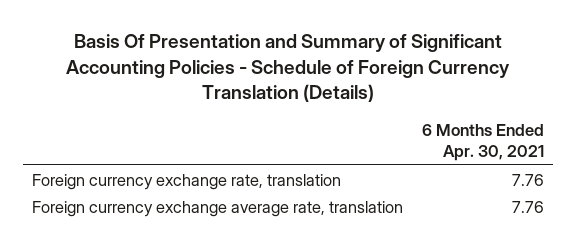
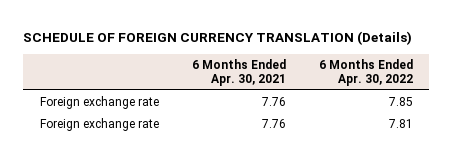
[66,34,511,103] Basis Of Presentation and Summary of Significant Accounting Policies - Schedule of Foreign Currency Translation (Details) -> [23,30,413,45] SCHEDULE OF FOREIGN CURRENCY TRANSLATION (Details)
none -> [318,58,413,86] 6 Months Ended Apr. 30, 2022
[32,173,342,190] Foreign currency exchange rate, translation -> [39,96,159,110] Foreign exchange rate
[32,200,404,217] Foreign currency exchange average rate, translation -> [39,118,159,132] Foreign exchange rate

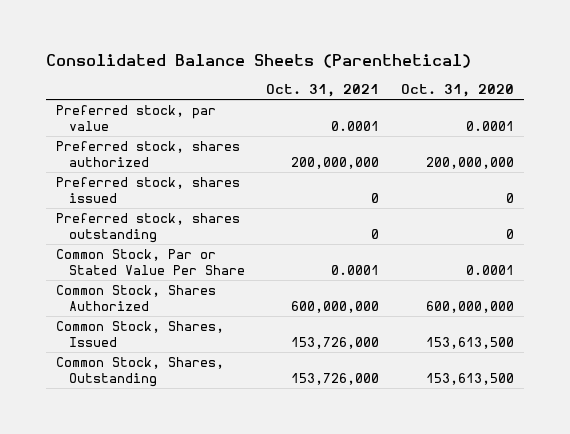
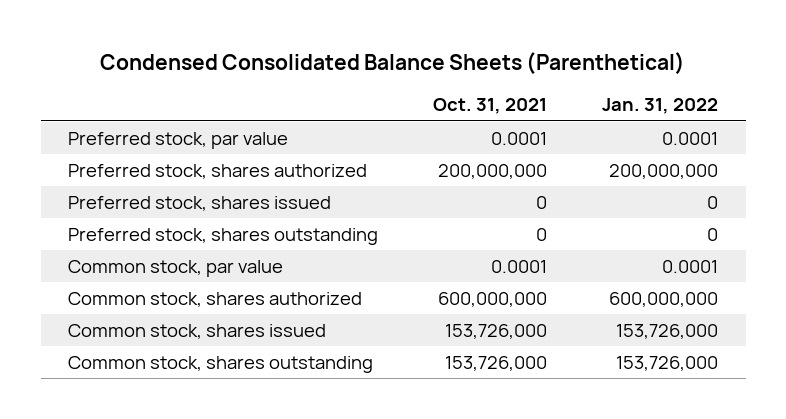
[45,53,471,68] Consolidated Balance Sheets (Parenthetical) -> [100,51,686,74] Condensed Consolidated Balance Sheets (Parenthetical)
[400,83,514,97] Oct. 31, 2020 -> none
none -> [602,98,719,115] Jan. 31, 2022
[56,249,246,275] Common Stock, Par or Stated Value Per Share -> [68,259,284,277] Common stock, par value
[56,285,217,311] Common Stock, Shares Authorized -> [68,291,363,307] Common stock, shares authorized
[56,321,225,347] Common Stock, Shares, Issued -> [68,323,327,339] Common stock, shares issued
[56,357,225,387] Common Stock, Shares, Outstanding -> [68,355,374,373] Common stock, shares outstanding

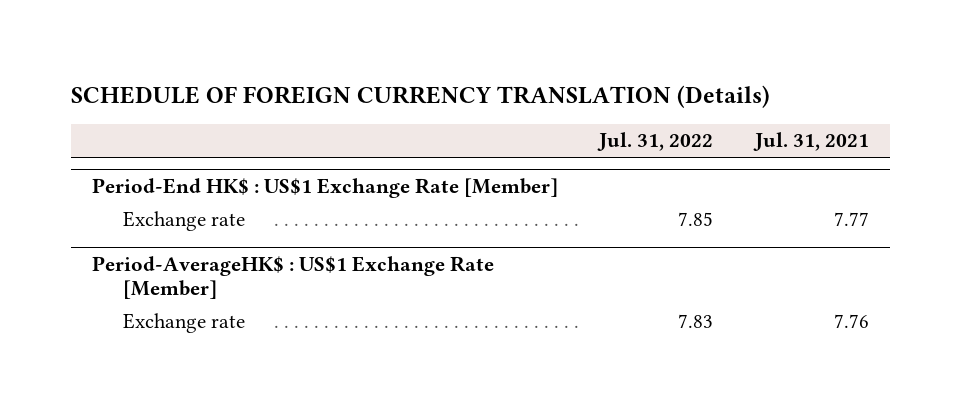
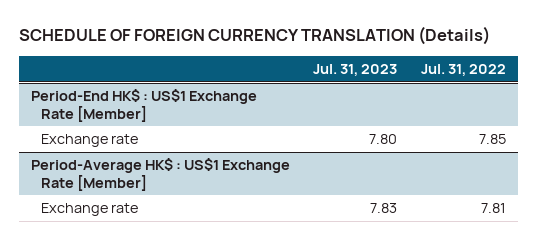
[753,132,870,152] Jul. 31, 2021 -> none
none -> [313,64,398,77] Jul. 31, 2023
[91,256,494,300] Period-AverageHK$ : US$1 Exchange Rate [Member] -> [30,158,290,191] Period-Average HK$ : US$1 Exchange Rate [Member]
[678,314,714,329] 7.83 -> [480,203,506,214] 7.81

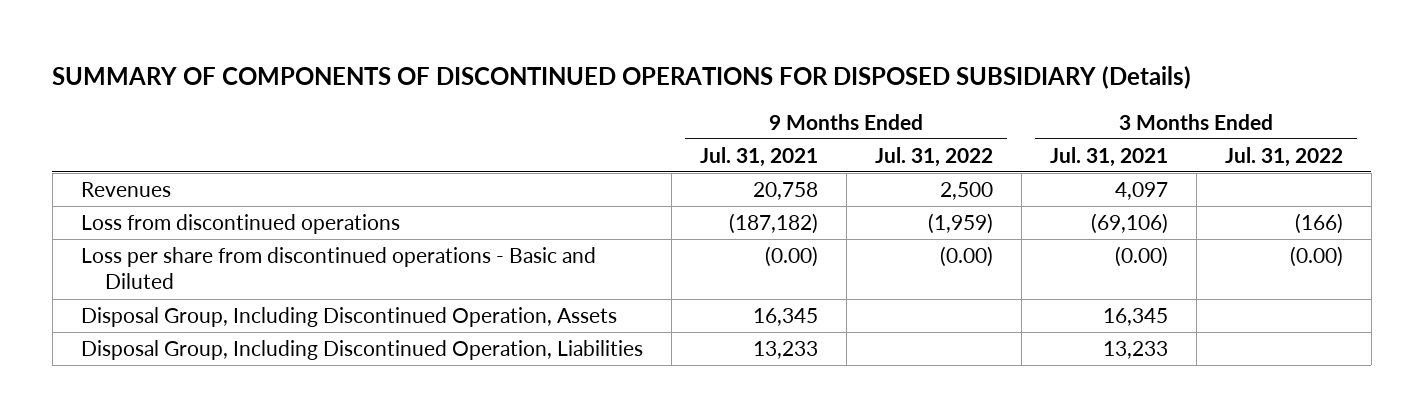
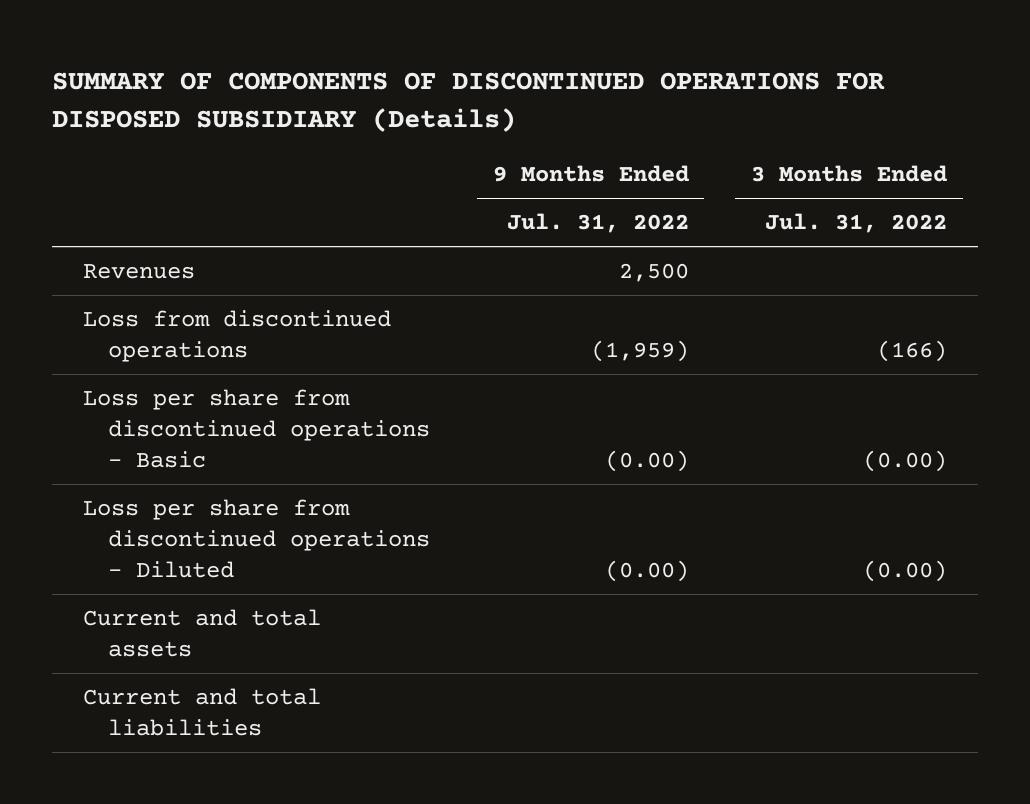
[699,146,818,167] Jul. 31, 2021 -> none
[1049,146,1168,167] Jul. 31, 2021 -> none
[80,247,596,290] Loss per share from discontinued operations - Basic and Diluted -> [83,388,431,468] Loss per share from discontinued operations - Basic
none -> [83,498,431,578] Loss per share from discontinued operations - Diluted
[80,307,617,328] Disposal Group, Including Discontinued Operation, Assets -> [83,608,322,657] Current and total assets
[80,340,643,361] Disposal Group, Including Discontinued Operation, Liabilities -> [83,687,322,736] Current and total liabilities

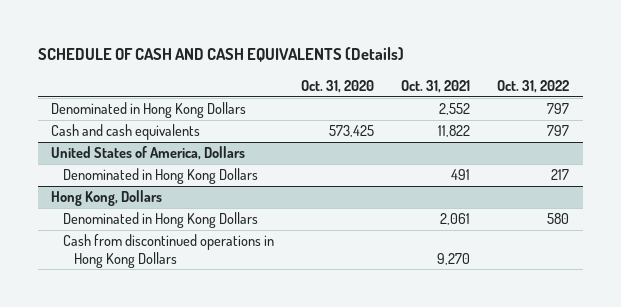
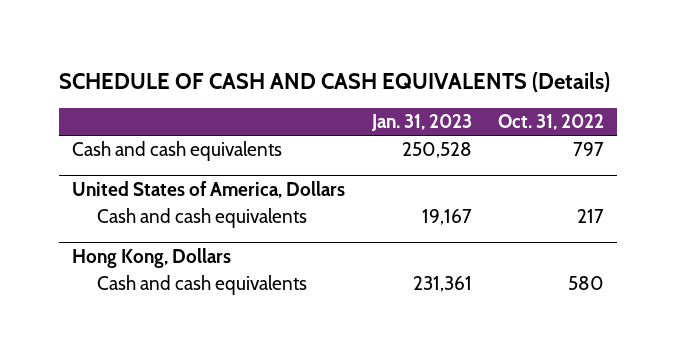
[300,80,374,94] Oct. 31, 2020 -> none
[401,80,471,94] Oct. 31, 2021 -> none
none -> [370,114,472,132] Jan. 31, 2023
[51,102,247,119] Denominated in Hong Kong Dollars -> none
[62,168,258,185] Denominated in Hong Kong Dollars -> [96,208,307,229] Cash and cash equivalents
[62,234,274,268] Cash from discontinued operations in Hong Kong Dollars -> none
[62,212,258,229] Denominated in Hong Kong Dollars -> [96,275,307,296] Cash and cash equivalents

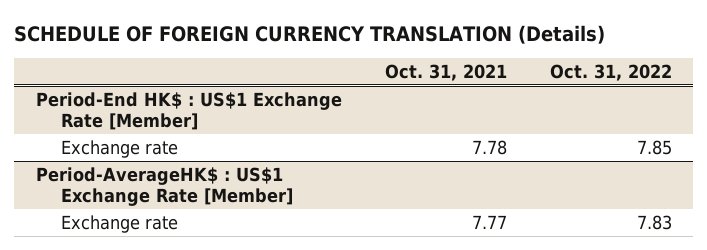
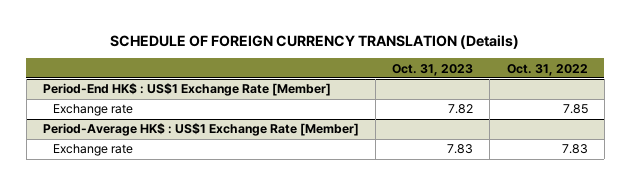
[384,63,507,81] Oct. 31, 2021 -> none
none -> [392,63,474,76] Oct. 31, 2023
[35,166,293,207] Period-AverageHK$ : US$1 Exchange Rate [Member] -> [43,123,360,137] Period-Average HK$ : US$1 Exchange Rate [Member]

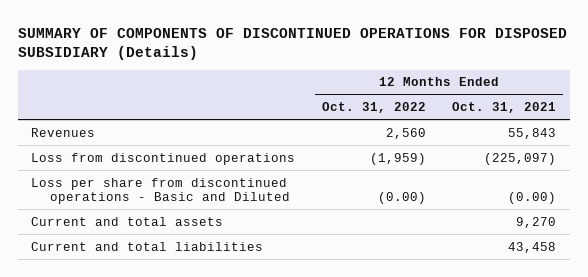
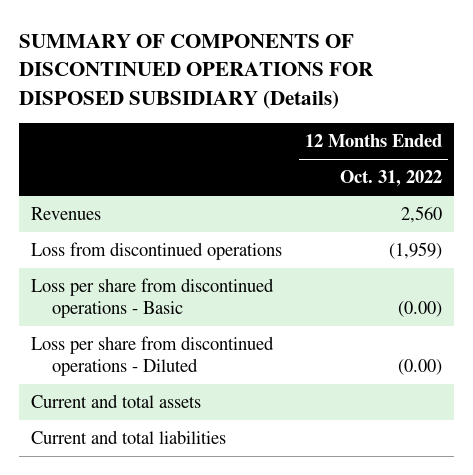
[452,102,557,114] Oct. 31, 2021 -> none
[31,177,290,205] Loss per share from discontinued operations - Basic and Diluted -> [30,278,274,319] Loss per share from discontinued operations - Basic
none -> [30,336,274,377] Loss per share from discontinued operations - Diluted

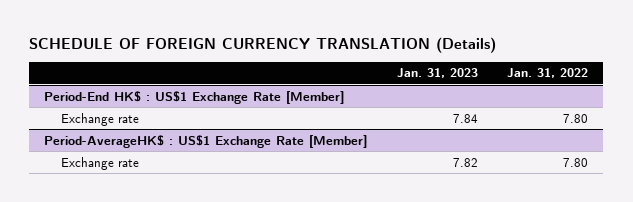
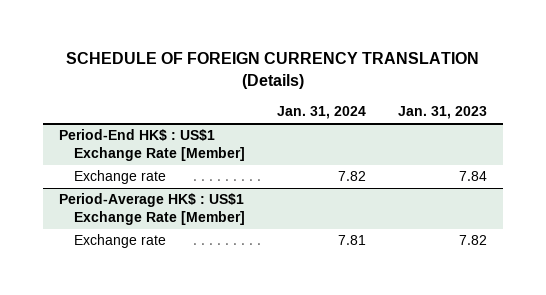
[507,68,589,79] Jan. 31, 2022 -> none
none -> [277,106,367,120] Jan. 31, 2024
[44,134,368,148] Period-AverageHK$ : US$1 Exchange Rate [Member] -> [58,193,246,225] Period-Average HK$ : US$1 Exchange Rate [Member]

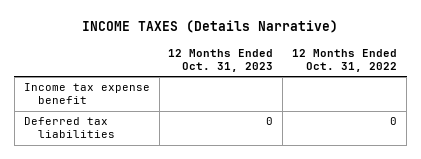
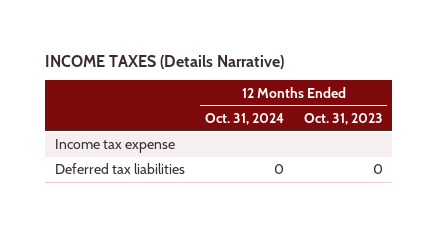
[292,48,398,72] 12 Months Ended Oct. 31, 2022 -> none
none -> [204,112,284,125] Oct. 31, 2024
[23,83,150,105] Income tax expense benefit -> [54,139,175,154] Income tax expense

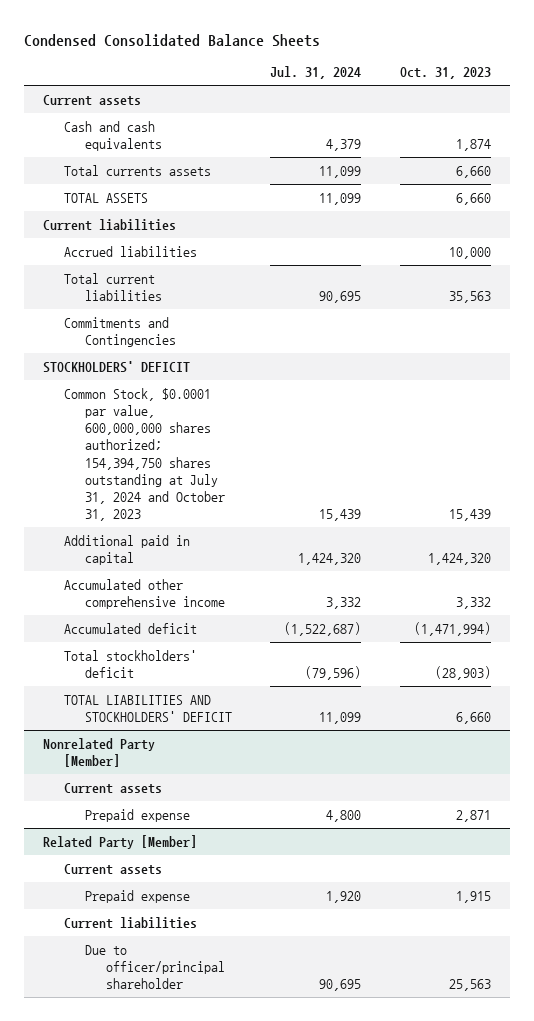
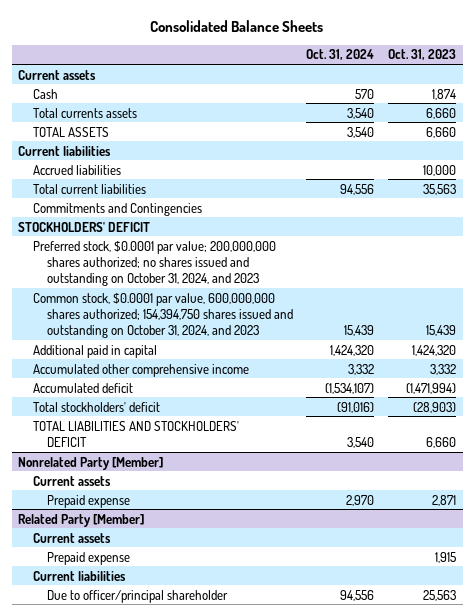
[23,33,320,47] Condensed Consolidated Balance Sheets -> [150,19,324,32] Consolidated Balance Sheets
[270,65,362,79] Jul. 31, 2024 -> none
none -> [306,49,375,61] Oct. 31, 2024
[63,120,163,152] Cash and cash equivalents -> [32,88,58,99] Cash
none -> [32,240,276,286] Preferred stock, $0.0001 par value; 200,000,000 shares authorized; no shares issued and outstanding on October 31, 2024, and 2023
[63,387,226,522] Common Stock, $0.0001 par value, 600,000,000 shares authorized; 154,394,750 shares outstanding at July 31, 2024 and October 31, 2023 -> [32,292,294,338] Common stock, $0.0001 par value, 600,000,000 shares authorized; 154,394,750 shares issued and outstanding on October 31, 2024, and 2023

